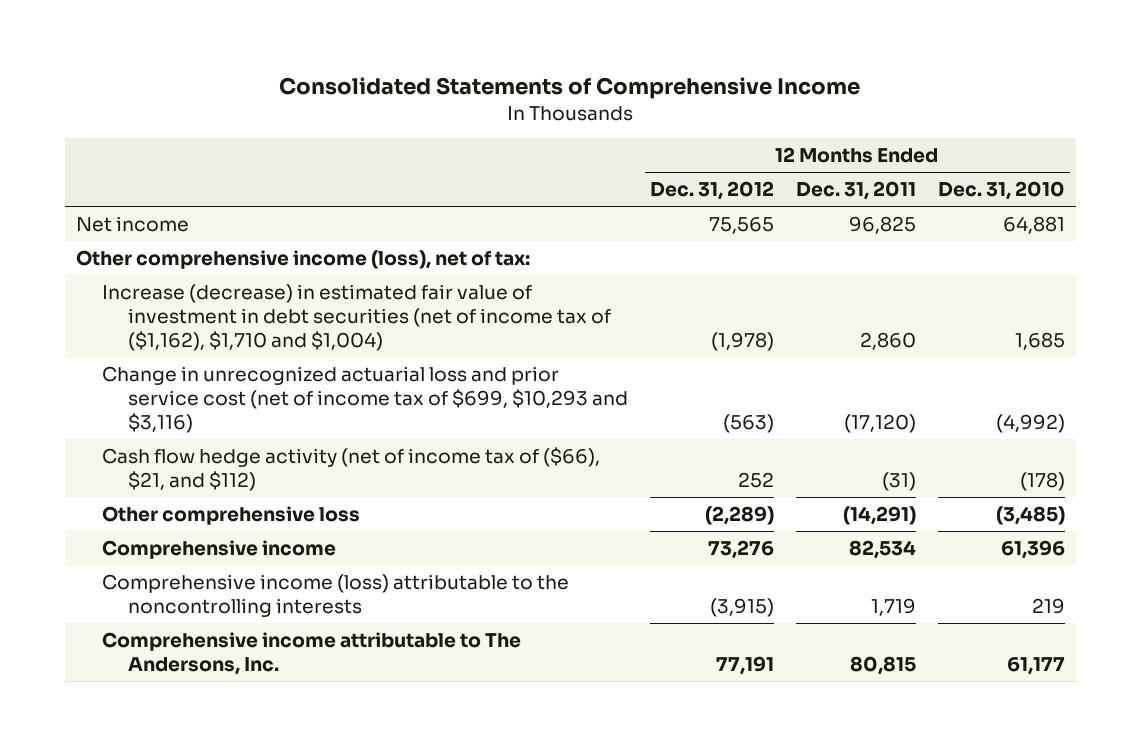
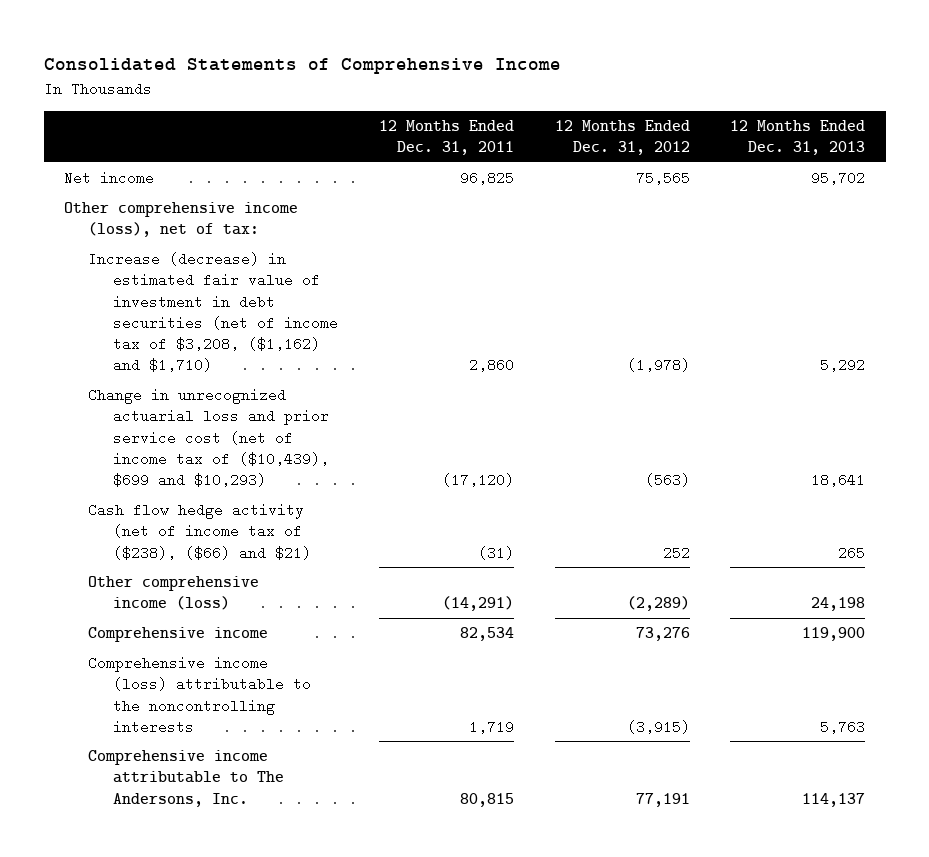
[937,181,1065,201] Dec. 31, 2010 -> none
none -> [730,120,866,156] 12 Months Ended Dec. 31, 2013
[102,283,612,352] Increase (decrease) in estimated fair value of investment in debt securities (net of income tax of ($1,162), $1,710 and $1,004) -> [88,252,338,373] Increase (decrease) in estimated fair value of investment in debt securities (net of income tax of $3,208, ($1,162) and $1,710)
[102,365,629,434] Change in unrecognized actuarial loss and prior service cost (net of income tax of $699, $10,293 and $3,116) -> [88,388,329,487] Change in unrecognized actuarial loss and prior service cost (net of income tax of ($10,439), $699 and $10,293)
[102,446,601,491] Cash flow hedge activity (net of income tax of ($66), $21, and $112) -> [88,503,311,560] Cash flow hedge activity (net of income tax of ($238), ($66) and $21)
[102,505,361,525] Other comprehensive loss -> [88,576,260,611] Other comprehensive income (loss)

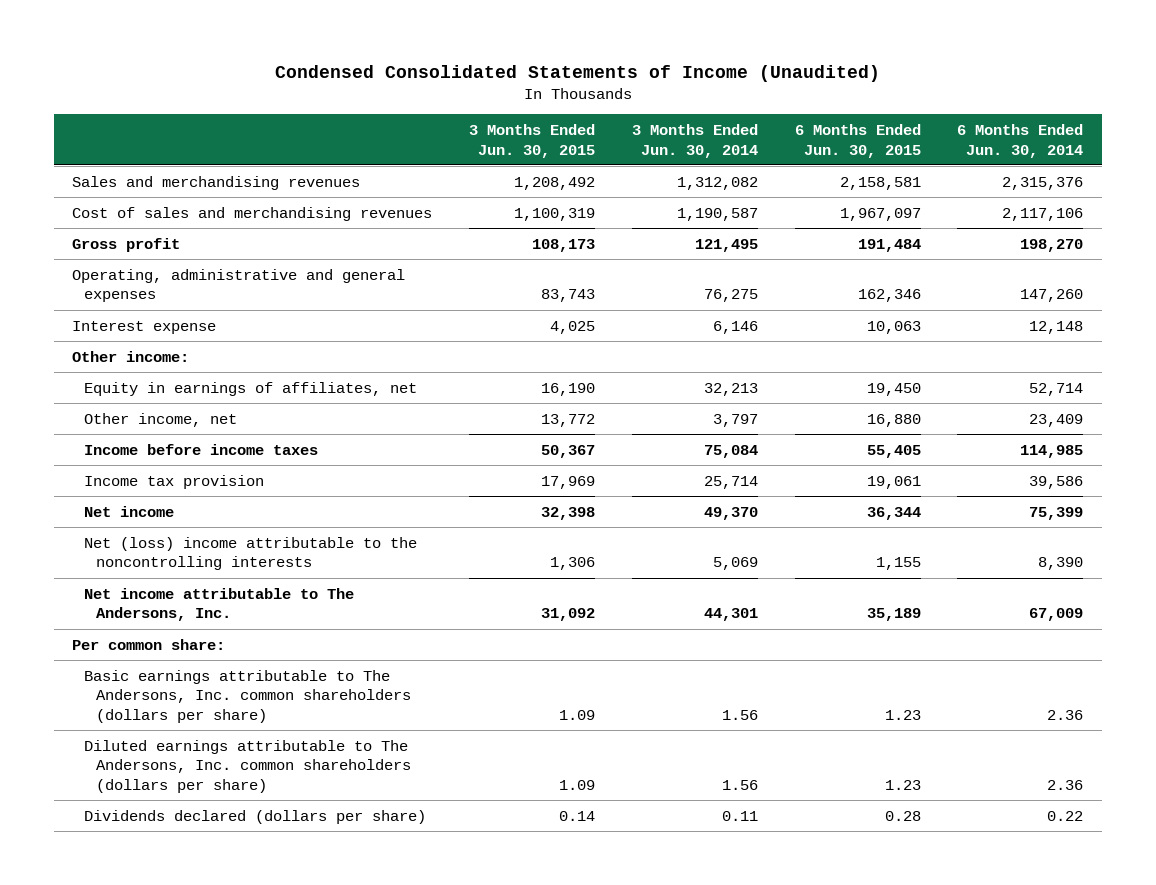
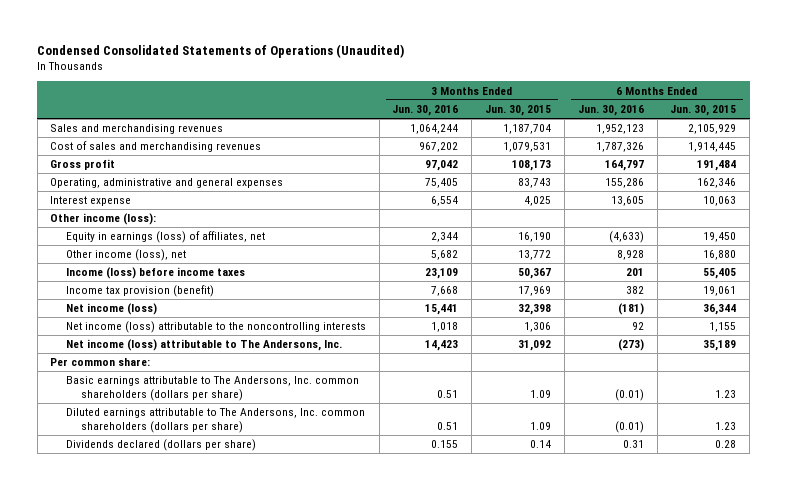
[274,65,880,83] Condensed Consolidated Statements of Income (Unaudited) -> [37,43,405,58] Condensed Consolidated Statements of Operations (Unaudited)
[631,123,758,158] 3 Months Ended Jun. 30, 2014 -> none
[957,123,1084,158] 6 Months Ended Jun. 30, 2014 -> none
none -> [392,104,459,116] Jun. 30, 2016
none -> [577,104,644,116] Jun. 30, 2016
[514,176,596,190] 1,208,492 -> [503,124,552,135] 1,187,704
[839,176,921,190] 2,158,581 -> [688,124,737,135] 2,105,929
[514,207,596,221] 1,100,319 -> [503,142,552,153] 1,079,531
[839,207,921,221] 1,967,097 -> [688,142,737,153] 1,914,445
[72,350,190,362] Other income: -> [50,213,157,226] Other income (loss):
[84,381,418,396] Equity in earnings of affiliates, net -> [65,231,265,244] Equity in earnings (loss) of affiliates, net
[84,412,238,427] Other income, net -> [65,249,186,262] Other income (loss), net
[84,443,319,455] Income before income taxes -> [65,267,245,280] Income (loss) before income taxes
[84,474,265,489] Income tax provision -> [65,285,214,298] Income tax provision (benefit)
[84,505,175,517] Net income -> [65,303,157,316] Net income (loss)
[84,536,418,571] Net (loss) income attributable to the noncontrolling interests -> [65,321,366,334] Net income (loss) attributable to the noncontrolling interests
[84,587,355,622] Net income attributable to The Andersons, Inc. -> [65,339,342,352] Net income (loss) attributable to The Andersons, Inc.

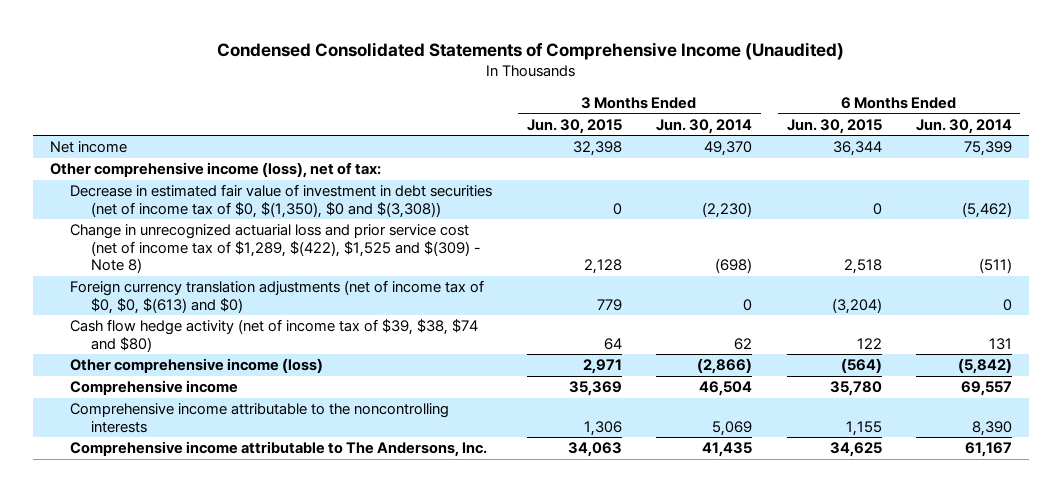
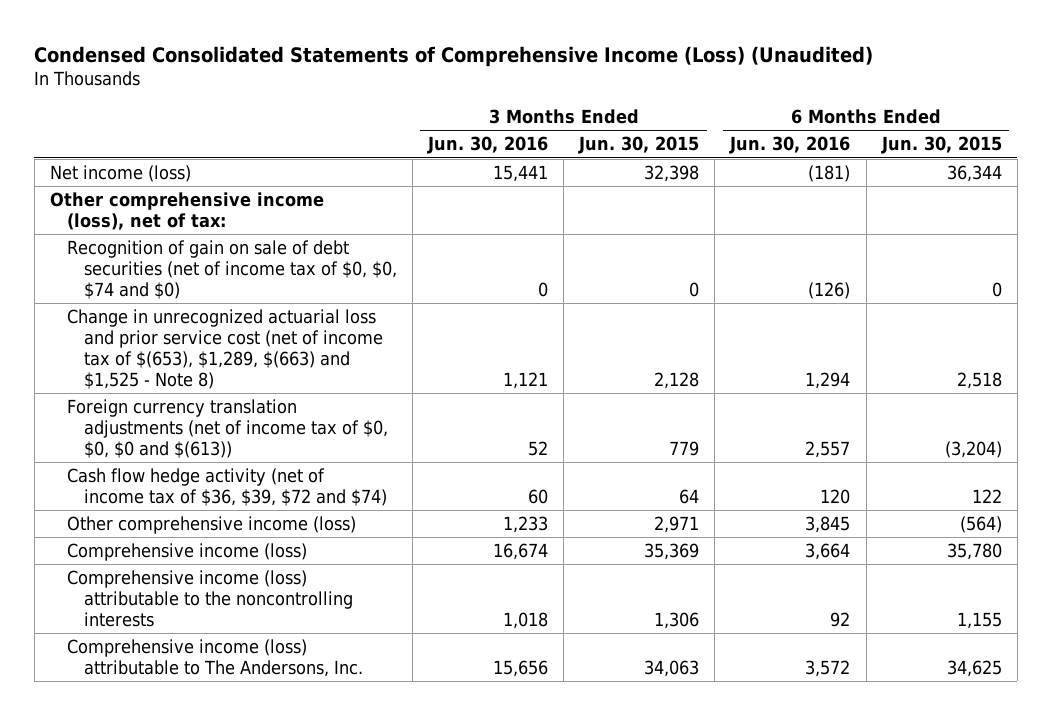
[216,42,844,61] Condensed Consolidated Statements of Comprehensive Income (Unaudited) -> [34,45,874,67] Condensed Consolidated Statements of Comprehensive Income (Loss) (Unaudited)
[656,118,753,134] Jun. 30, 2014 -> none
[915,118,1012,134] Jun. 30, 2014 -> none
none -> [426,136,548,155] Jun. 30, 2016
none -> [729,136,851,155] Jun. 30, 2016
[49,141,127,154] Net income -> [49,165,191,183] Net income (loss)
[70,184,493,218] Decrease in estimated fair value of investment in debt securities (net of income tax of $0, $(1,350), $0 and $(3,308)) -> [66,240,397,299] Recognition of gain on sale of debt securities (net of income tax of $0, $0, $74 and $0)
[70,224,480,273] Change in unrecognized actuarial loss and prior service cost (net of income tax of $1,289, $(422), $1,525 and $(309) - Note 8) -> [66,309,383,389] Change in unrecognized actuarial loss and prior service cost (net of income tax of $(653), $1,289, $(663) and $1,525 - Note 8)
[70,280,485,314] Foreign currency translation adjustments (net of income tax of $0, $0, $(613) and $0) -> [66,399,388,458] Foreign currency translation adjustments (net of income tax of $0, $0, $0 and $(613))
[70,319,479,352] Cash flow hedge activity (net of income tax of $39, $38, $74 and $80) -> [66,468,387,506] Cash flow hedge activity (net of income tax of $36, $39, $72 and $74)
[70,380,239,396] Comprehensive income -> [66,543,307,562] Comprehensive income (loss)
[70,403,450,433] Comprehensive income attributable to the noncontrolling interests -> [66,570,353,627] Comprehensive income (loss) attributable to the noncontrolling interests
[70,441,488,458] Comprehensive income attributable to The Andersons, Inc. -> [66,639,363,677] Comprehensive income (loss) attributable to The Andersons, Inc.

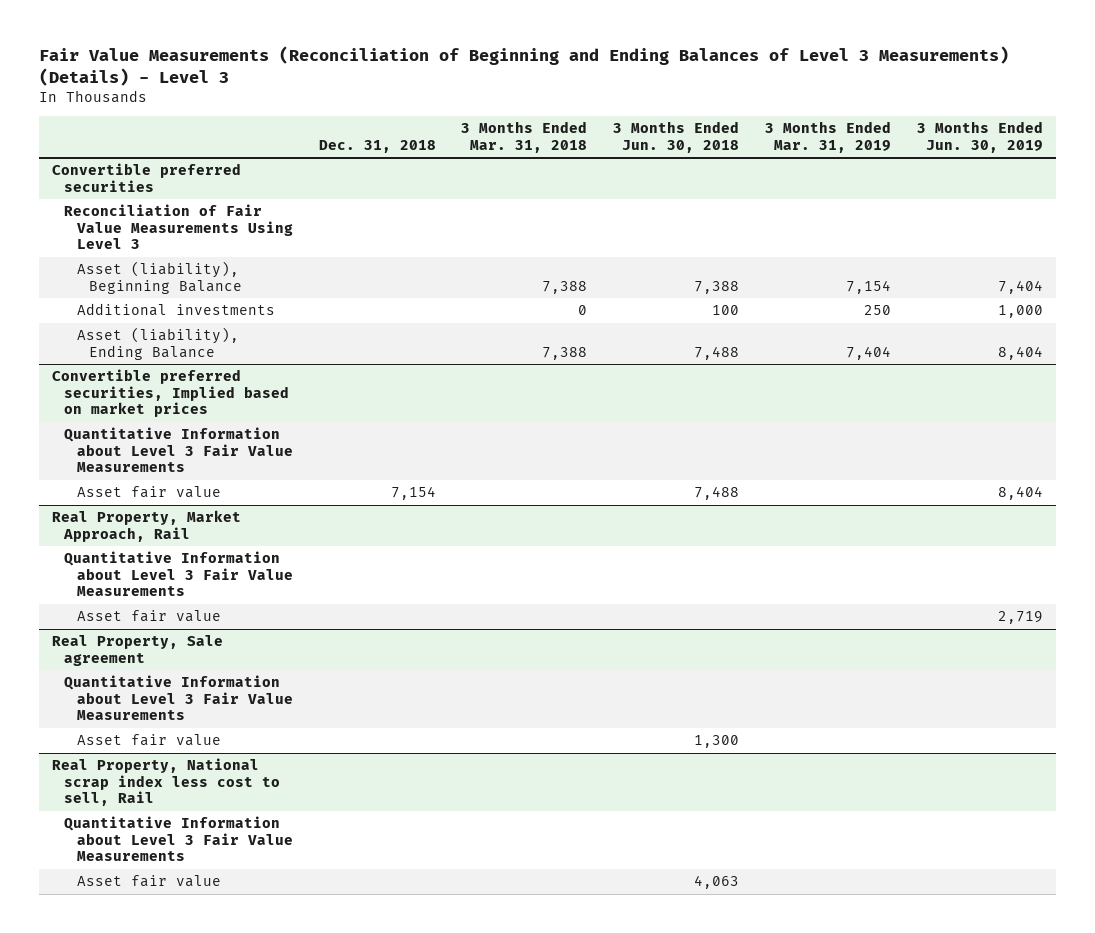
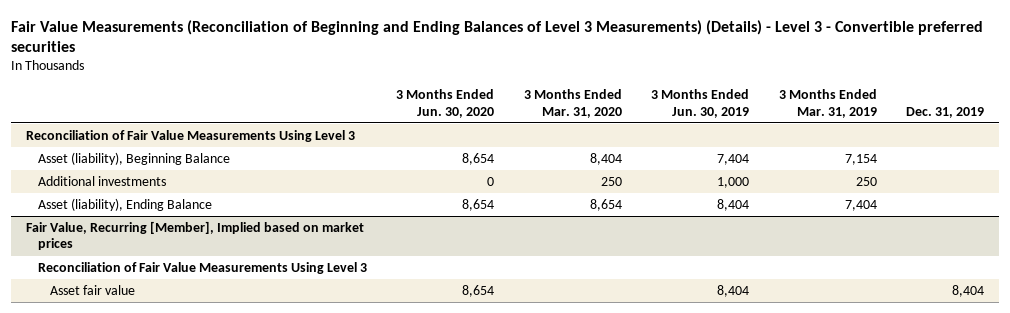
[38,45,1009,86] Fair Value Measurements (Reconciliation of Beginning and Ending Balances of Level 3 Measurements) (Details) - Level 3 -> [11,19,984,53] Fair Value Measurements (Reconciliation of Beginning and Ending Balances of Level 3 Measurements) (Details) - Level 3 - Convertible preferred securities
[318,139,436,153] Dec. 31, 2018 -> none
[461,121,588,153] 3 Months Ended Mar. 31, 2018 -> none
[613,121,740,153] 3 Months Ended Jun. 30, 2018 -> none
none -> [396,89,495,118] 3 Months Ended Jun. 30, 2020
none -> [523,89,622,118] 3 Months Ended Mar. 31, 2020
none -> [906,106,985,118] Dec. 31, 2019
[51,163,241,192] Convertible preferred securities -> none
[51,369,290,418] Convertible preferred securities, Implied based on market prices -> none
[64,427,293,473] Quantitative Information about Level 3 Fair Value Measurements -> none
none -> [25,220,364,251] Fair Value, Recurring [Member], Implied based on market prices
none -> [38,261,368,274] Reconciliation of Fair Value Measurements Using Level 3
[51,510,241,542] Real Property, Market Approach, Rail -> none
[64,551,293,597] Quantitative Information about Level 3 Fair Value Measurements -> none
[76,610,221,623] Asset fair value -> none
[51,635,223,666] Real Property, Sale agreement -> none
[64,675,293,721] Quantitative Information about Level 3 Fair Value Measurements -> none
[76,734,221,747] Asset fair value -> none
[51,758,281,807] Real Property, National scrap index less cost to sell, Rail -> none
[64,816,293,862] Quantitative Information about Level 3 Fair Value Measurements -> none
[76,875,221,888] Asset fair value -> none

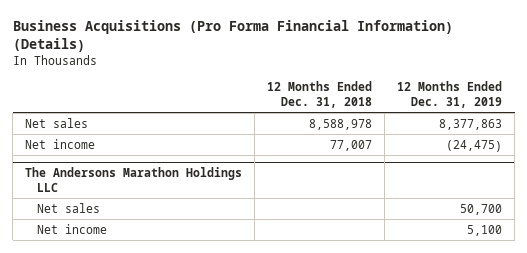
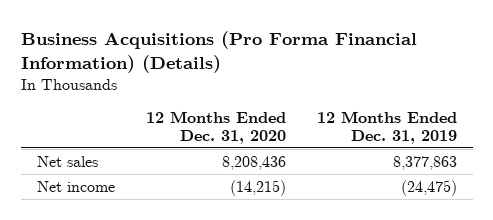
[267,81,373,108] 12 Months Ended Dec. 31, 2018 -> none
none -> [145,110,286,144] 12 Months Ended Dec. 31, 2020
[25,167,243,192] The Andersons Marathon Holdings LLC -> none
[36,202,100,213] Net sales -> none
[36,223,107,234] Net income -> none

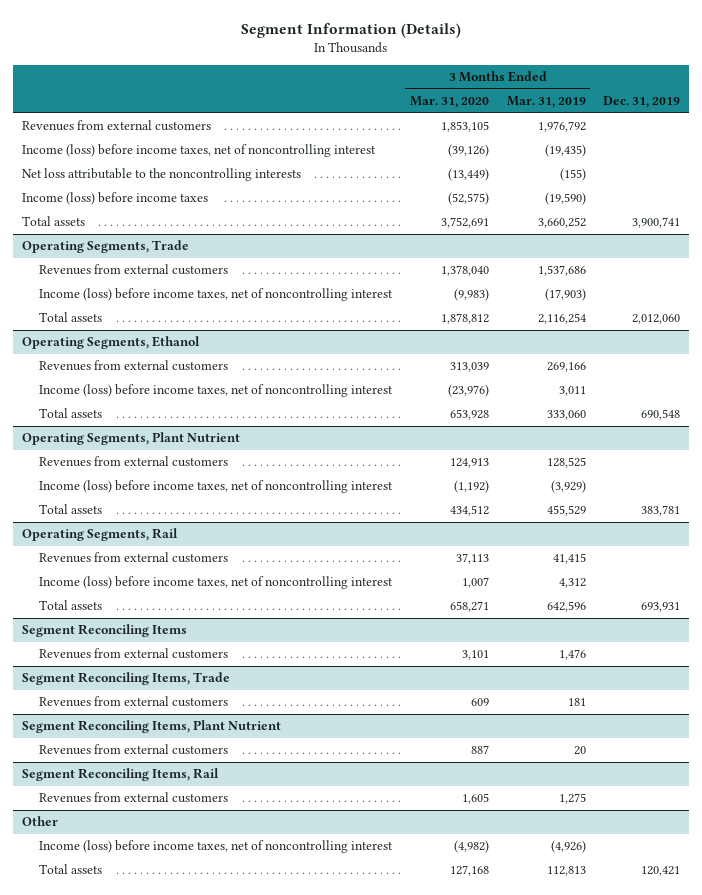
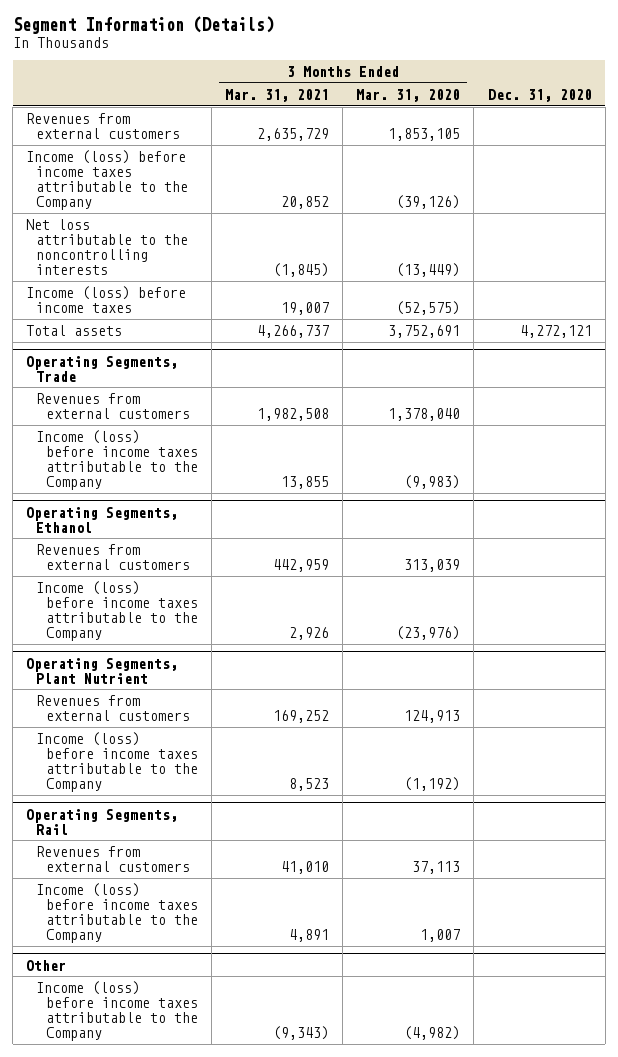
[506,96,586,109] Mar. 31, 2019 -> none
[603,96,681,109] Dec. 31, 2019 -> none
none -> [225,88,330,102] Mar. 31, 2021
none -> [487,88,592,102] Dec. 31, 2020
[21,144,376,158] Income (loss) before income taxes, net of noncontrolling interest -> [26,150,189,211] Income (loss) before income taxes attributable to the Company
[38,312,102,323] Total assets -> none
[38,288,393,302] Income (loss) before income taxes, net of noncontrolling interest -> [36,430,199,491] Income (loss) before income taxes attributable to the Company
[38,408,102,419] Total assets -> none
[38,384,393,398] Income (loss) before income taxes, net of noncontrolling interest -> [36,581,199,642] Income (loss) before income taxes attributable to the Company
[38,504,102,515] Total assets -> none
[38,480,393,494] Income (loss) before income taxes, net of noncontrolling interest -> [36,732,199,793] Income (loss) before income taxes attributable to the Company
[38,600,102,611] Total assets -> none
[21,624,187,638] Segment Reconciling Items -> none
[38,648,228,660] Revenues from external customers -> none
[21,672,230,686] Segment Reconciling Items, Trade -> none
[38,696,228,708] Revenues from external customers -> none
[21,720,281,734] Segment Reconciling Items, Plant Nutrient -> none
[38,744,228,756] Revenues from external customers -> none
[21,768,219,782] Segment Reconciling Items, Rail -> none
[38,792,228,804] Revenues from external customers -> none
[38,576,393,590] Income (loss) before income taxes, net of noncontrolling interest -> [36,883,199,944] Income (loss) before income taxes attributable to the Company
[38,864,102,875] Total assets -> none
[38,840,393,854] Income (loss) before income taxes, net of noncontrolling interest -> [36,981,199,1042] Income (loss) before income taxes attributable to the Company

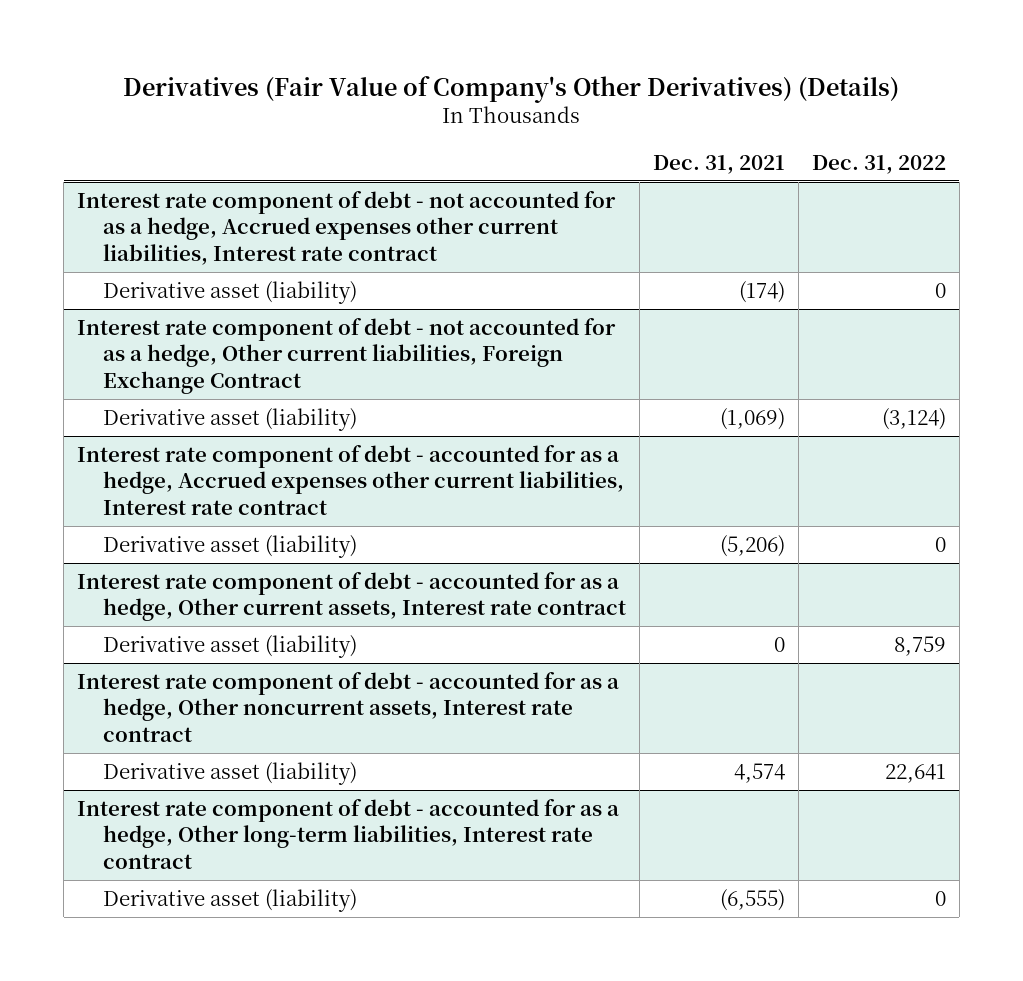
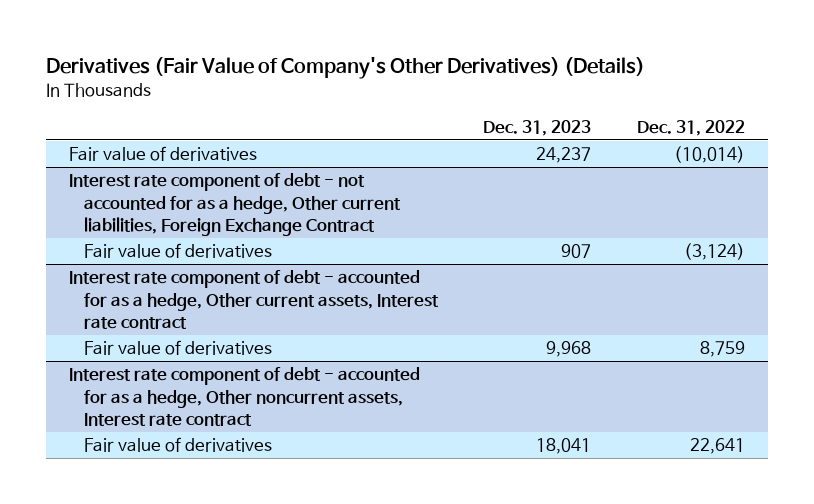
[652,154,785,174] Dec. 31, 2021 -> none
none -> [483,119,592,136] Dec. 31, 2023
[77,190,617,265] Interest rate component of debt - not accounted for as a hedge, Accrued expenses other current liabilities, Interest rate contract -> none
[103,280,358,304] Derivative asset (liability) -> none
none -> [68,146,257,162] Fair value of derivatives
[77,444,625,515] Interest rate component of debt - accounted for as a hedge, Accrued expenses other current liabilities, Interest rate contract -> none
[103,534,358,558] Derivative asset (liability) -> none
[103,407,358,431] Derivative asset (liability) -> [84,243,273,259] Fair value of derivatives
[103,634,358,658] Derivative asset (liability) -> [84,340,273,356] Fair value of derivatives
[77,798,620,869] Interest rate component of debt - accounted for as a hedge, Other long-term liabilities, Interest rate contract -> none
[103,888,358,912] Derivative asset (liability) -> none
[103,761,358,785] Derivative asset (liability) -> [84,437,273,453] Fair value of derivatives

